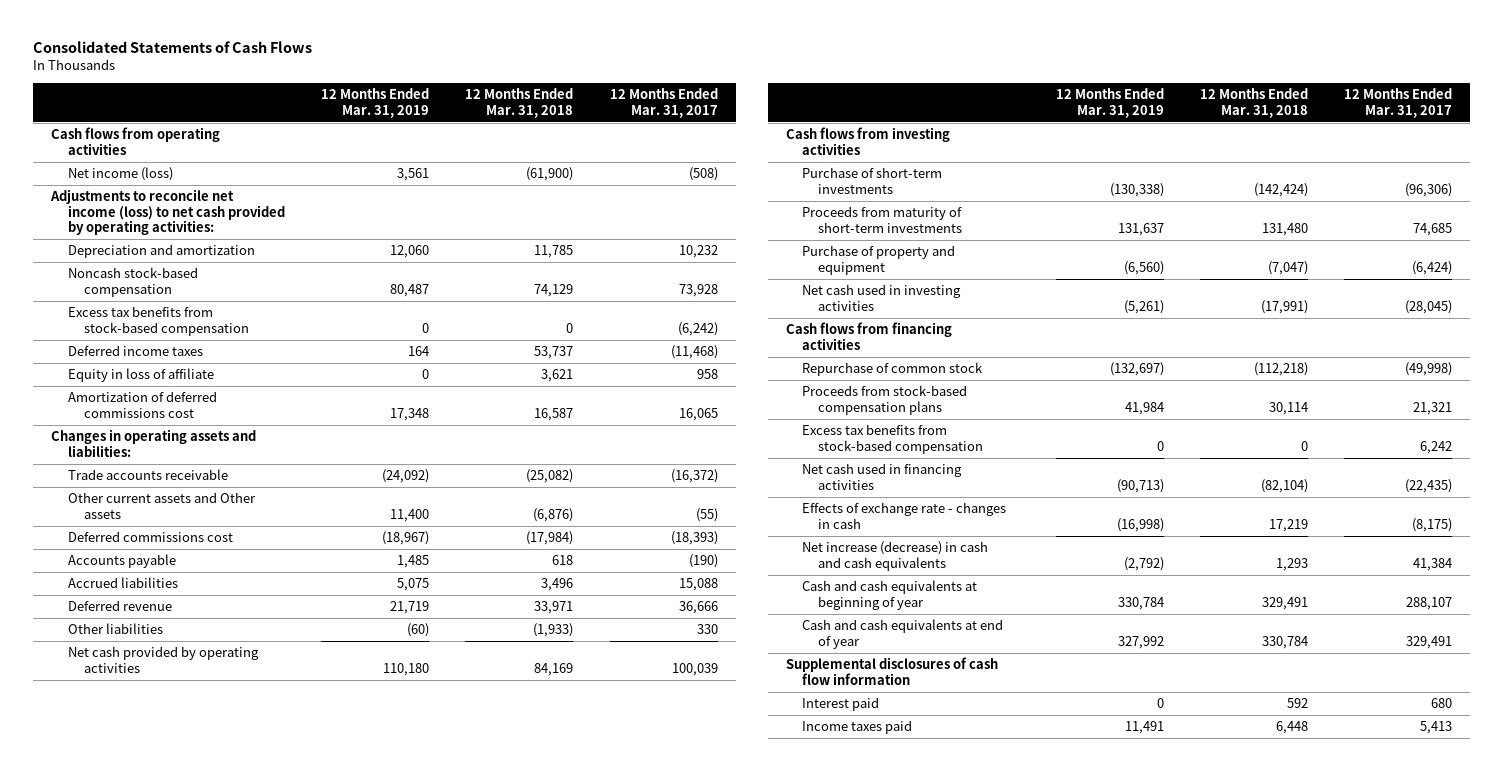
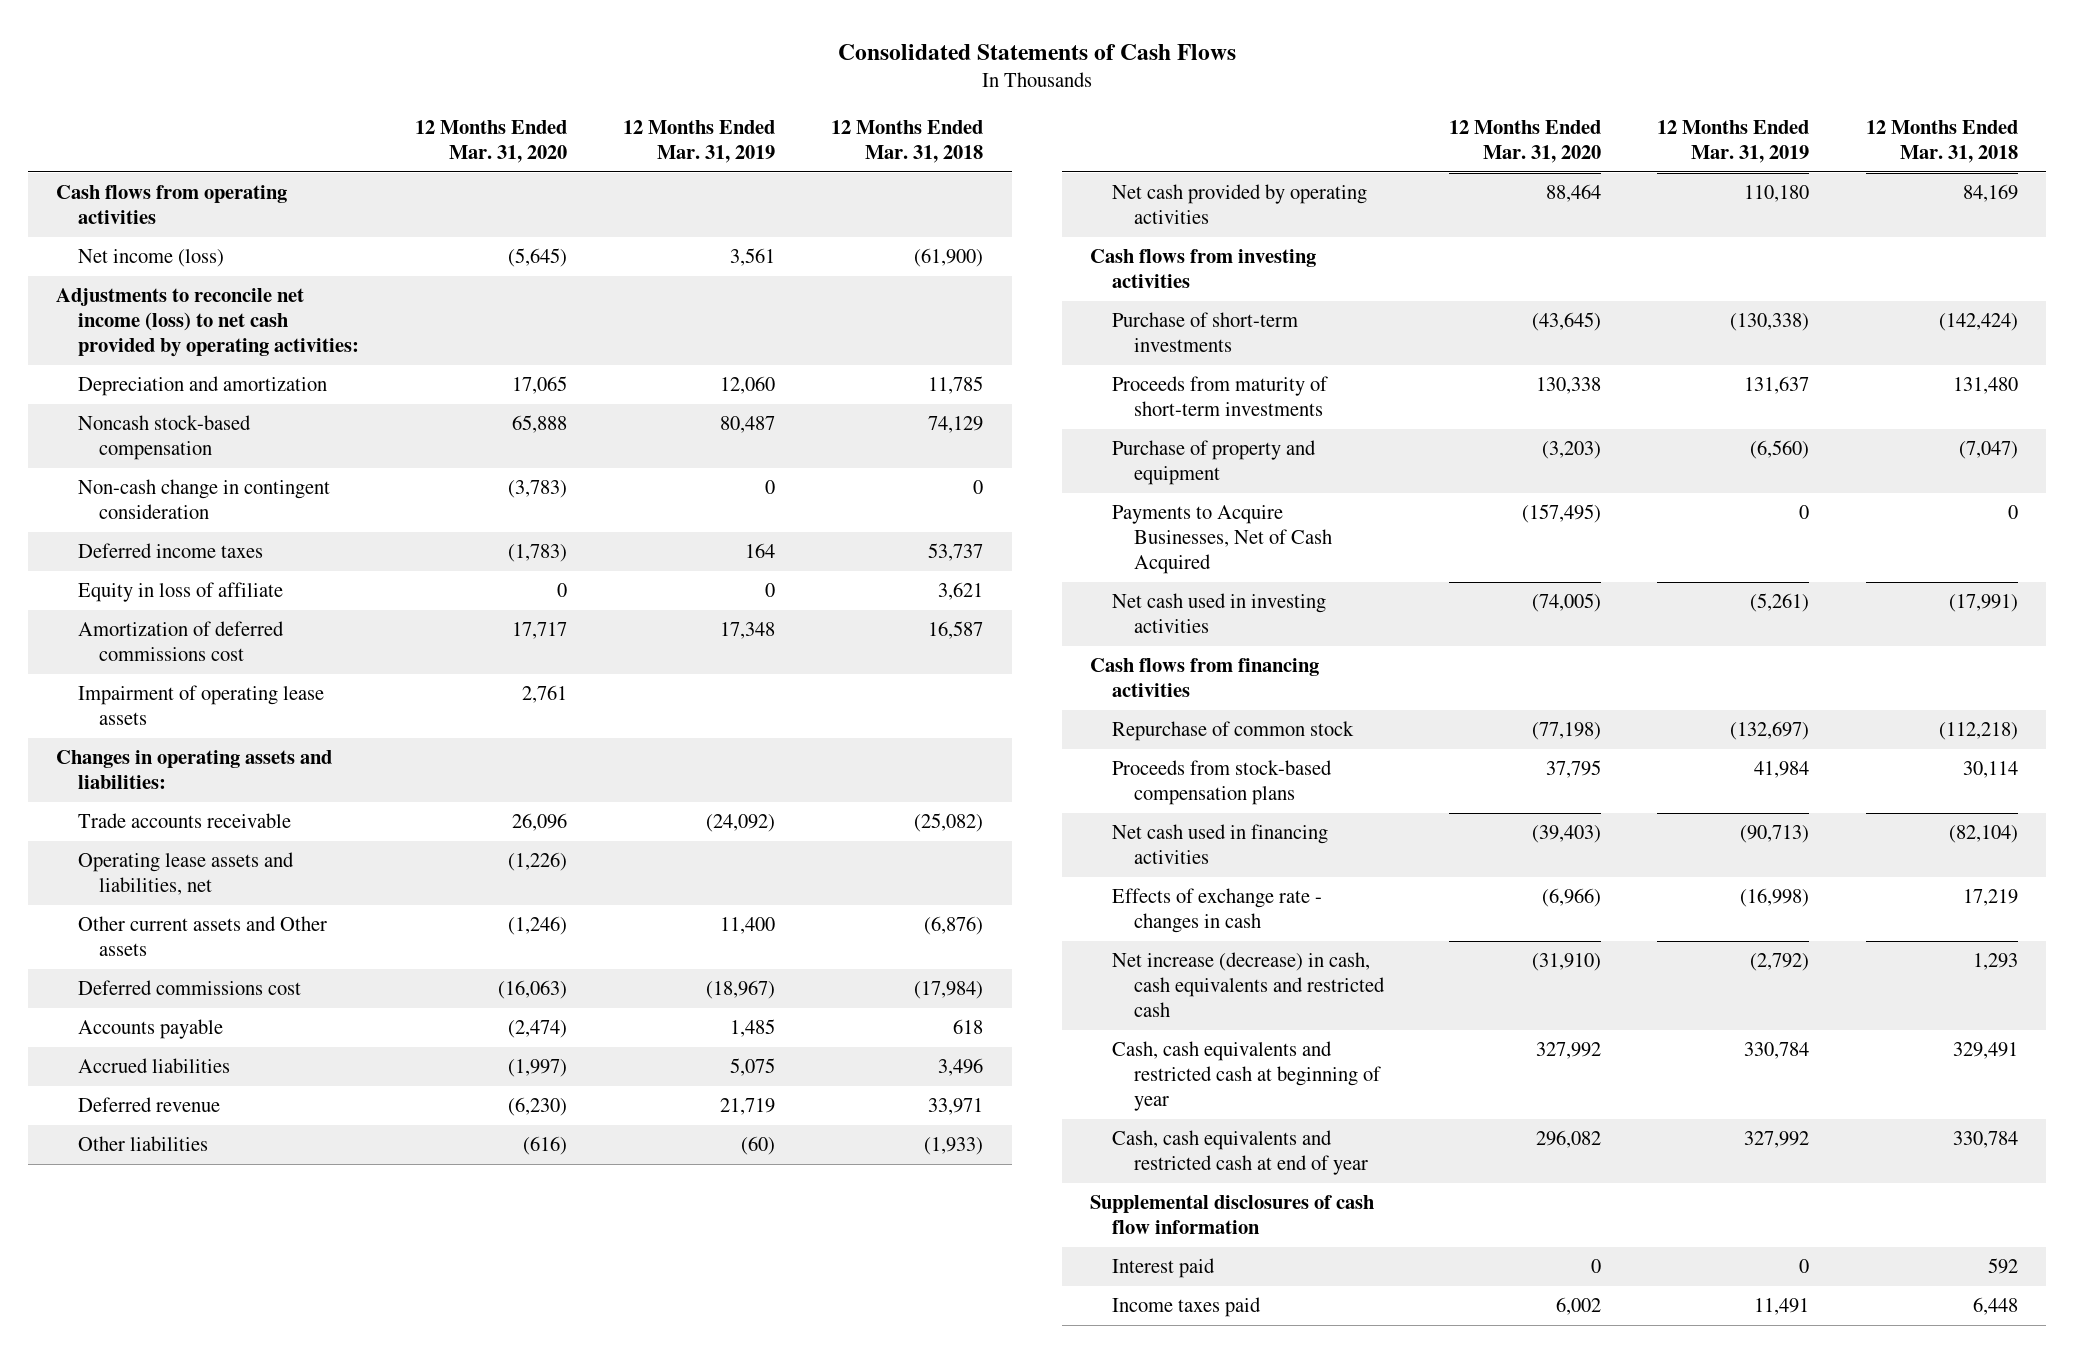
[609,88,718,118] 12 Months Ended Mar. 31, 2017 -> none
none -> [415,120,568,164] 12 Months Ended Mar. 31, 2020
[67,306,249,336] Excess tax benefits from stock-based compensation -> none
none -> [77,479,330,520] Non-cash change in contingent consideration
none -> [77,685,324,726] Impairment of operating lease assets
none -> [77,852,294,896] Operating lease assets and liabilities, net
none -> [1112,505,1332,575] Payments to Acquire Businesses, Net of Cash Acquired
[802,424,984,454] Excess tax benefits from stock-based compensation -> none
[802,541,989,571] Net increase (decrease) in cash and cash equivalents -> [1112,952,1385,1018] Net increase (decrease) in cash, cash equivalents and restricted cash
[802,580,978,610] Cash and cash equivalents at beginning of year -> [1112,1041,1381,1112] Cash, cash equivalents and restricted cash at beginning of year
[802,619,1004,649] Cash and cash equivalents at end of year -> [1112,1130,1368,1176] Cash, cash equivalents and restricted cash at end of year

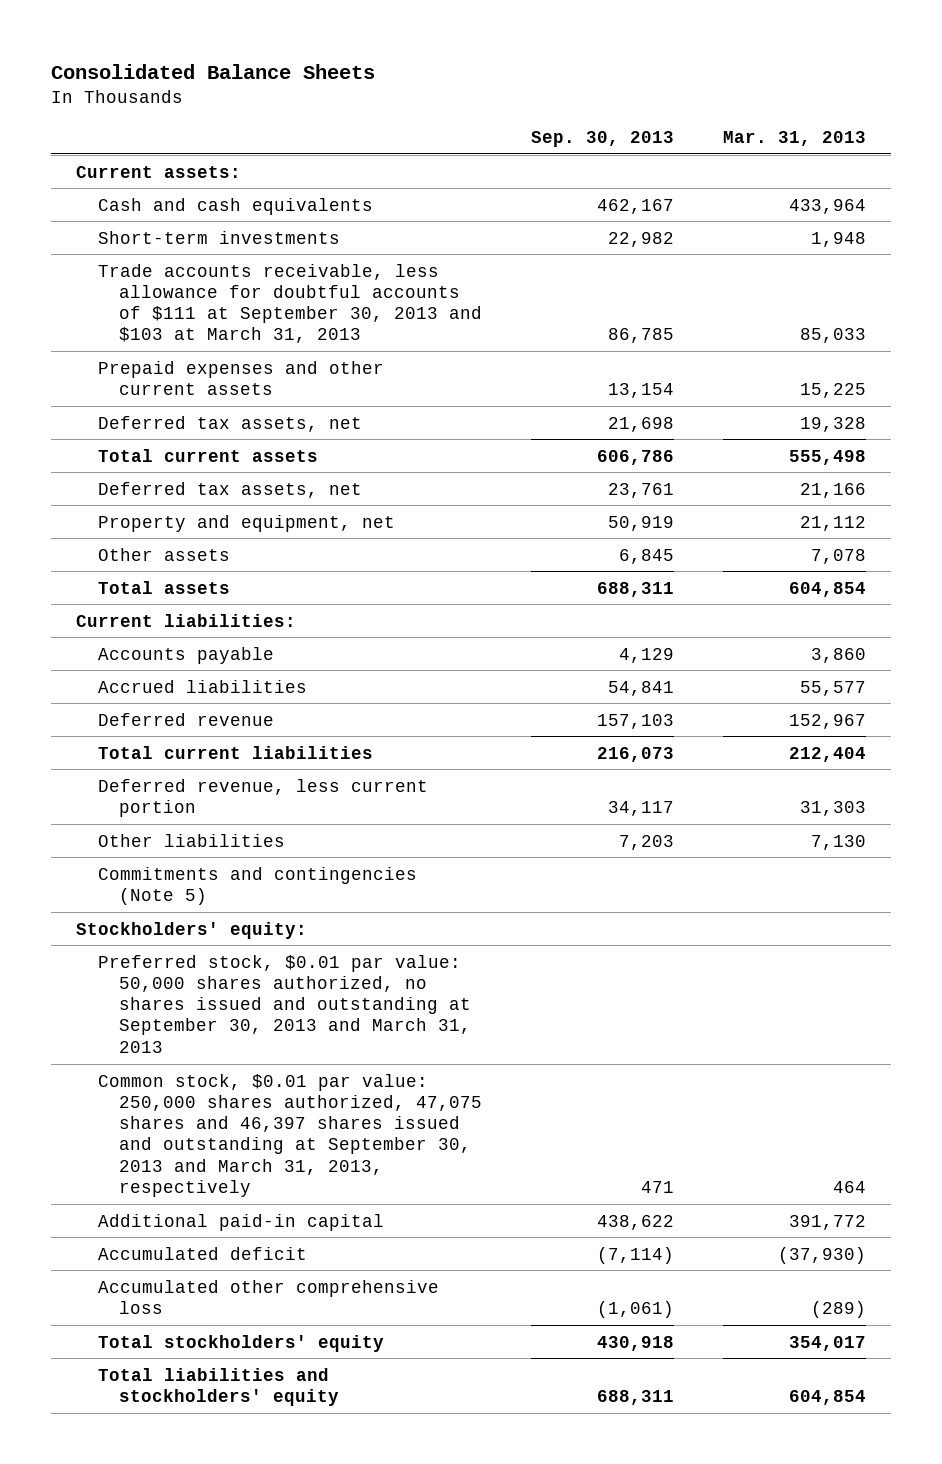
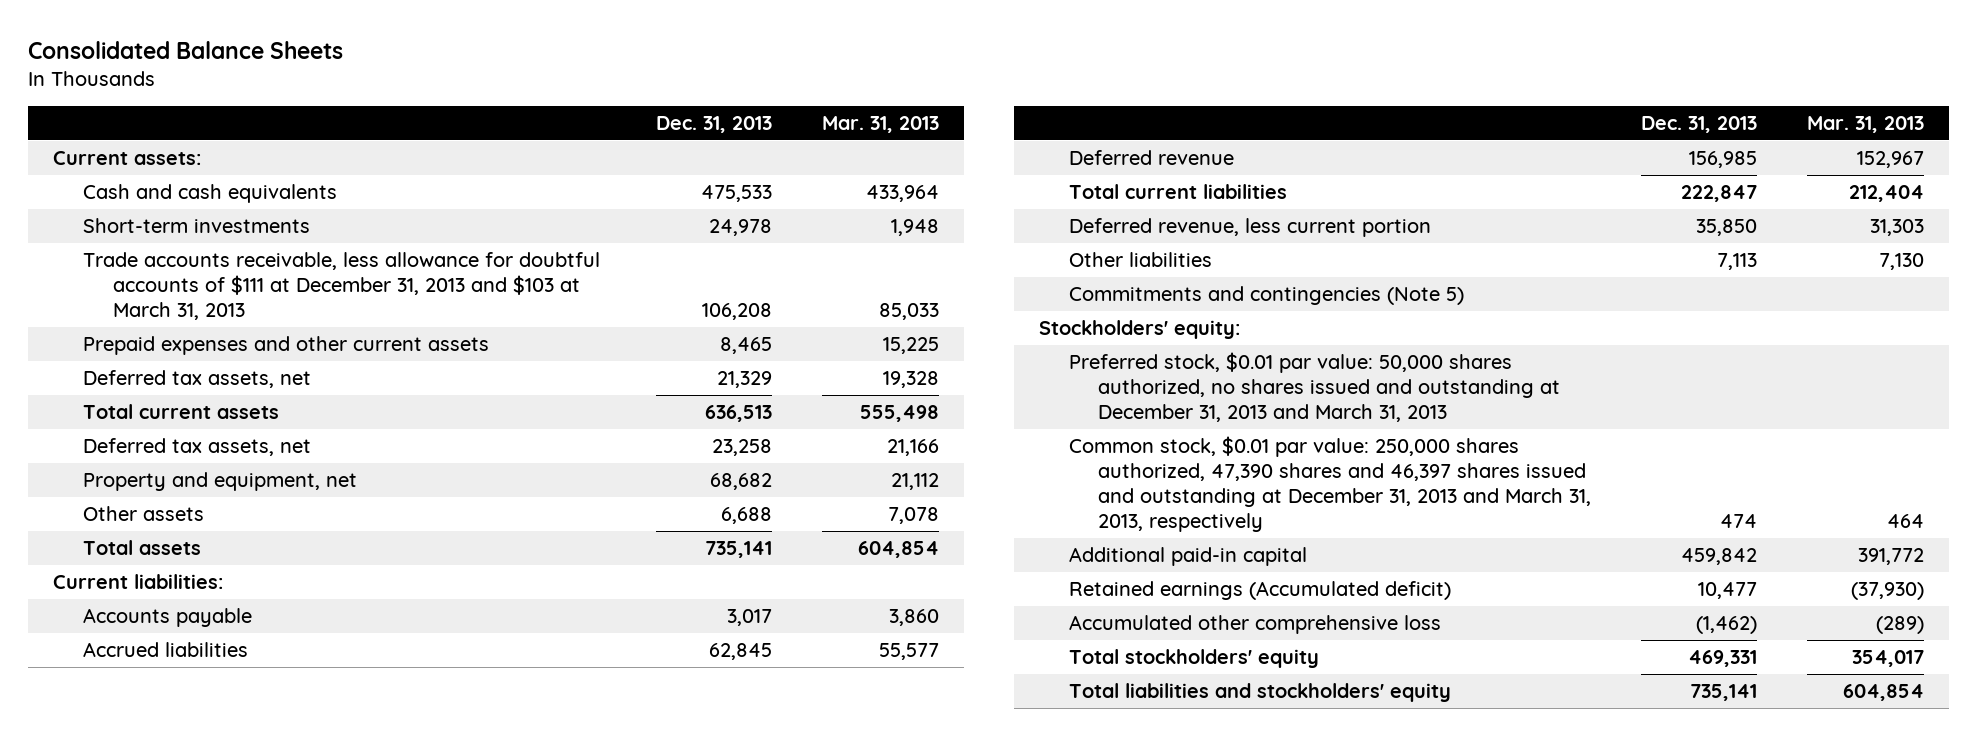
[531,130,675,147] Sep. 30, 2013 -> none
none -> [655,116,772,134] Dec. 31, 2013
[97,263,483,344] Trade accounts receivable, less allowance for doubtful accounts of $111 at September 30, 2013 and $103 at March 31, 2013 -> [83,251,601,320] Trade accounts receivable, less allowance for doubtful accounts of $111 at December 31, 2013 and $103 at March 31, 2013
[97,954,472,1053] Preferred stock, $0.01 par value: 50,000 shares authorized, no shares issued and outstanding at September 30, 2013 and March 31, 2013 -> [1068,351,1561,422] Preferred stock, $0.01 par value: 50,000 shares authorized, no shares issued and outstanding at December 31, 2013 and March 31, 2013
[97,1073,483,1197] Common stock, $0.01 par value: 250,000 shares authorized, 47,075 shares and 46,397 shares issued and outstanding at September 30, 2013 and March 31, 2013, respectively -> [1068,435,1592,533] Common stock, $0.01 par value: 250,000 shares authorized, 47,390 shares and 46,397 shares issued and outstanding at December 31, 2013 and March 31, 2013, respectively
[97,1246,307,1260] Accumulated deficit -> [1068,580,1451,600] Retained earnings (Accumulated deficit)

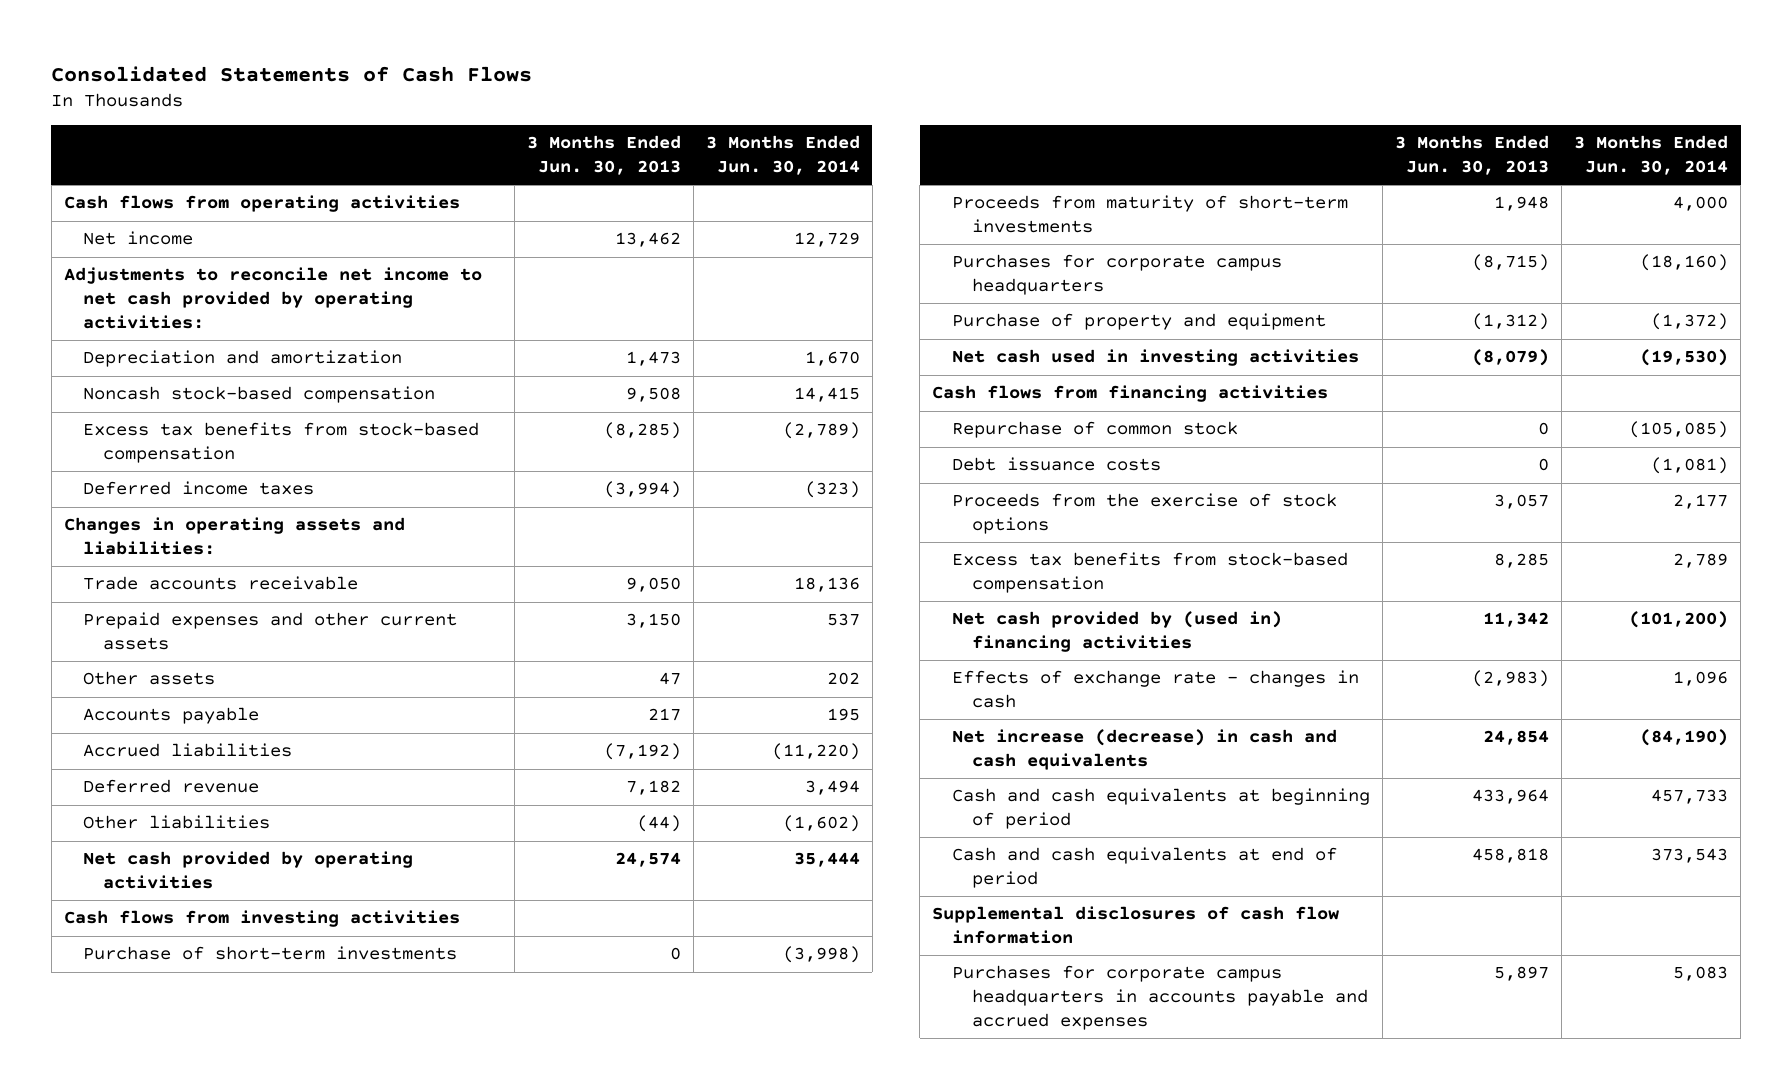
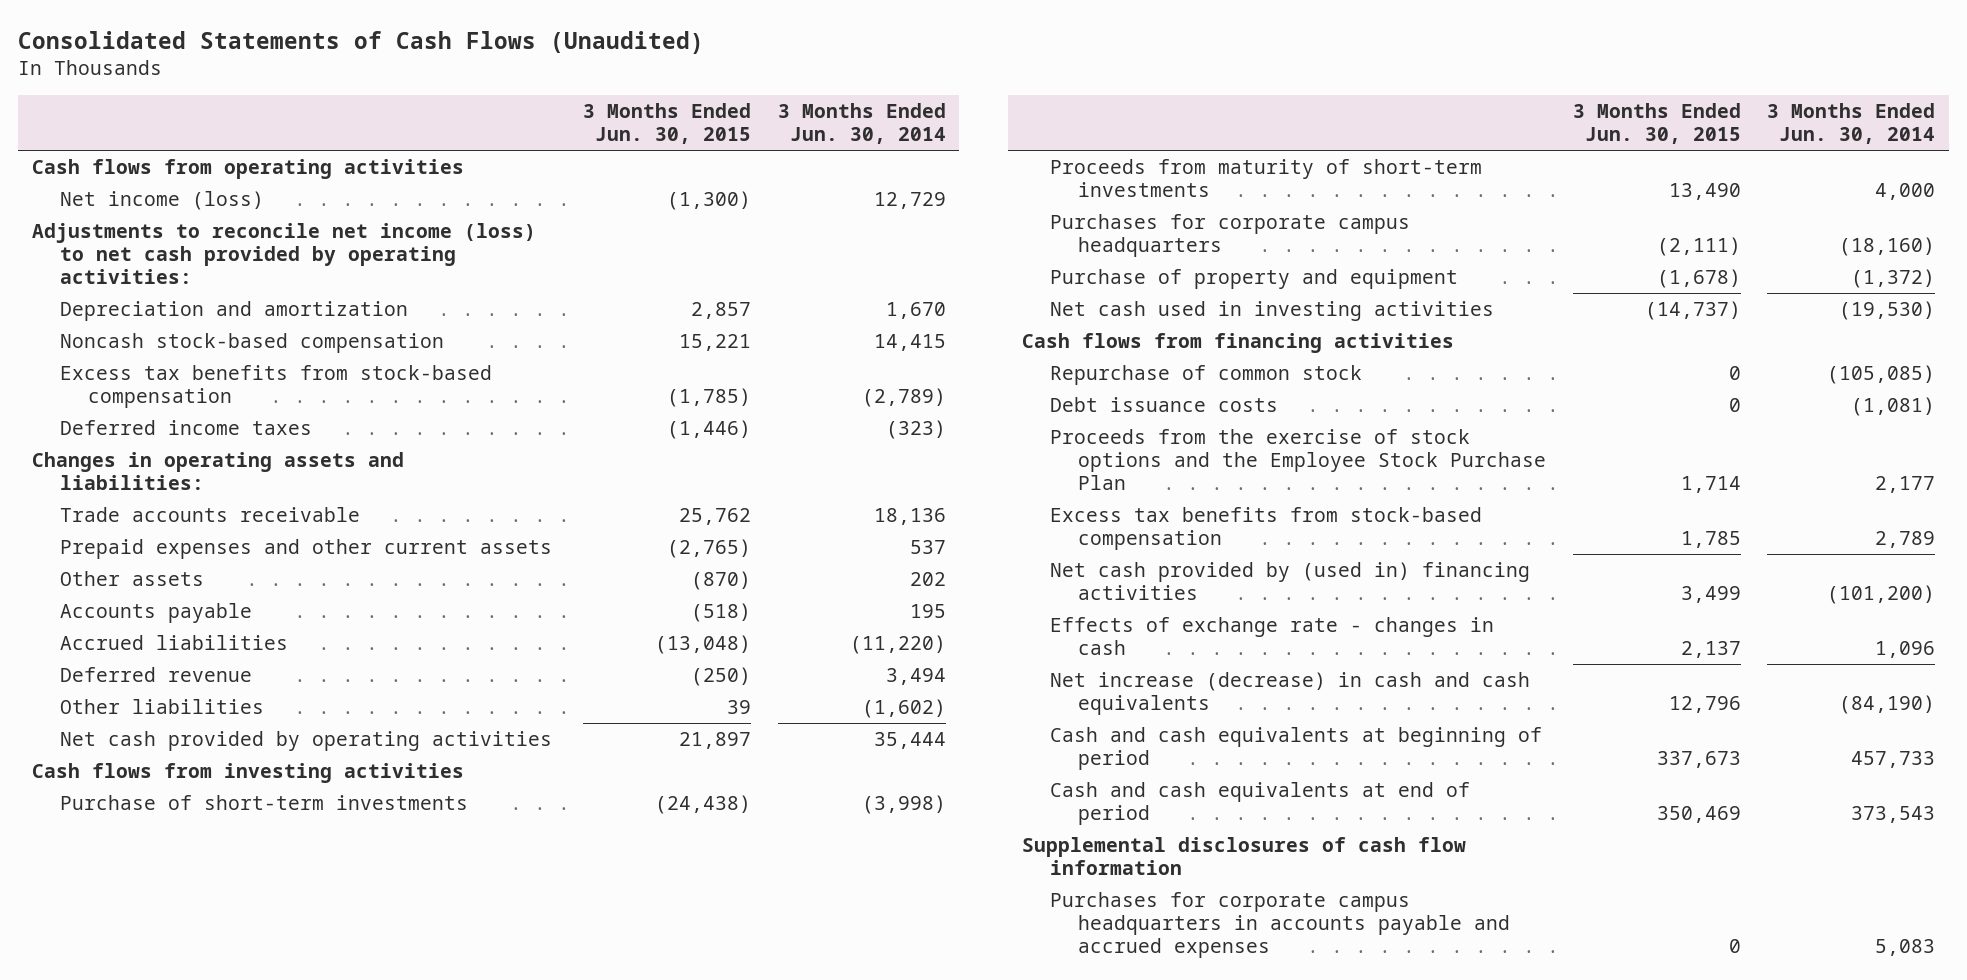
[51,65,533,82] Consolidated Statements of Cash Flows -> [18,30,705,54] Consolidated Statements of Cash Flows (Unaudited)
[526,135,681,176] 3 Months Ended Jun. 30, 2013 -> none
none -> [583,103,752,145] 3 Months Ended Jun. 30, 2015
[83,231,194,246] Net income -> [60,191,265,211] Net income (loss)
[63,267,482,330] Adjustments to reconcile net income to net cash provided by operating activities: -> [31,223,536,285] Adjustments to reconcile net income (loss) to net cash provided by operating activities:
[951,493,1337,535] Proceeds from the exercise of stock options -> [1049,429,1547,491] Proceeds from the exercise of stock options and the Employee Stock Purchase Plan

